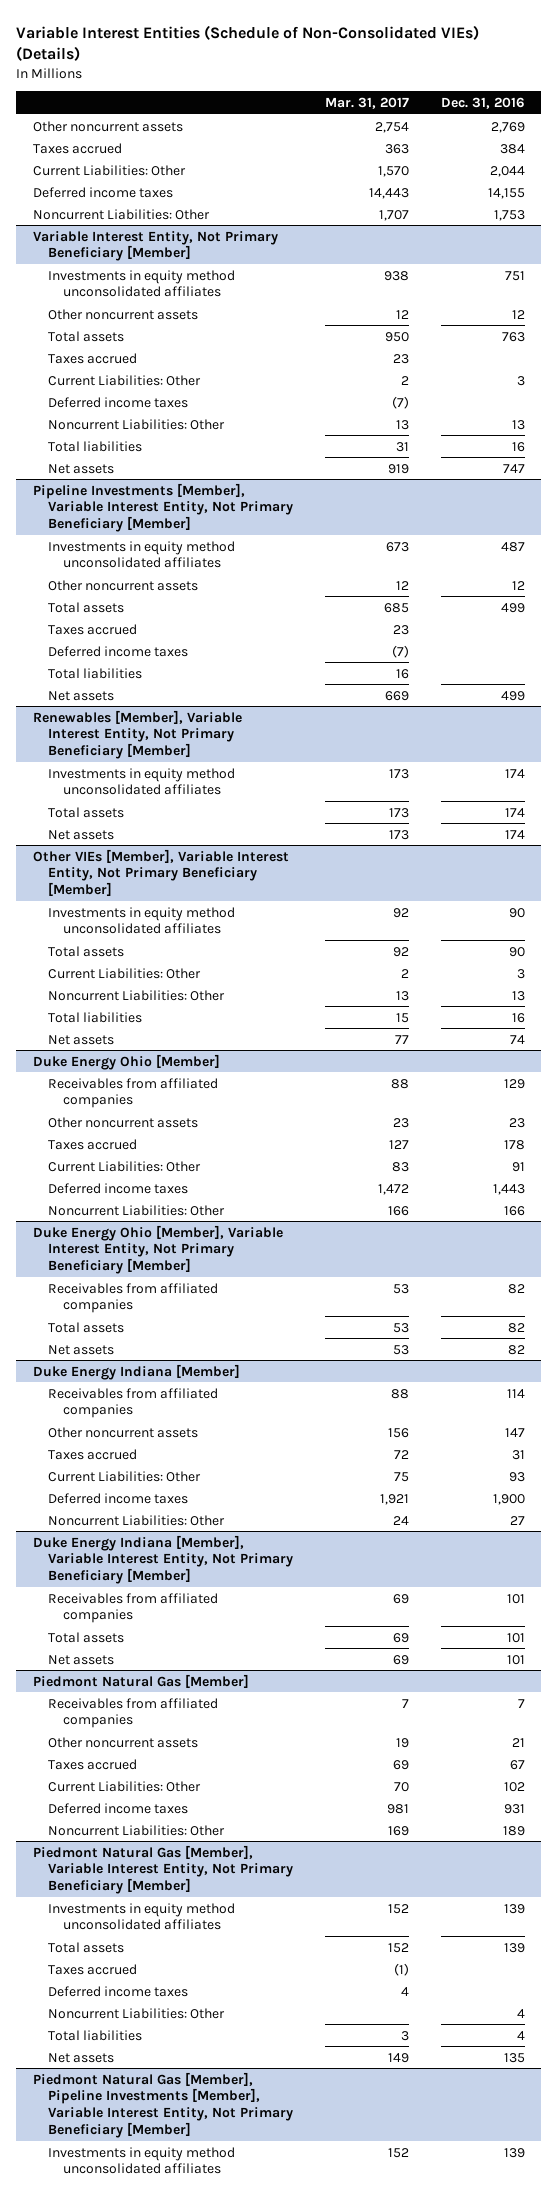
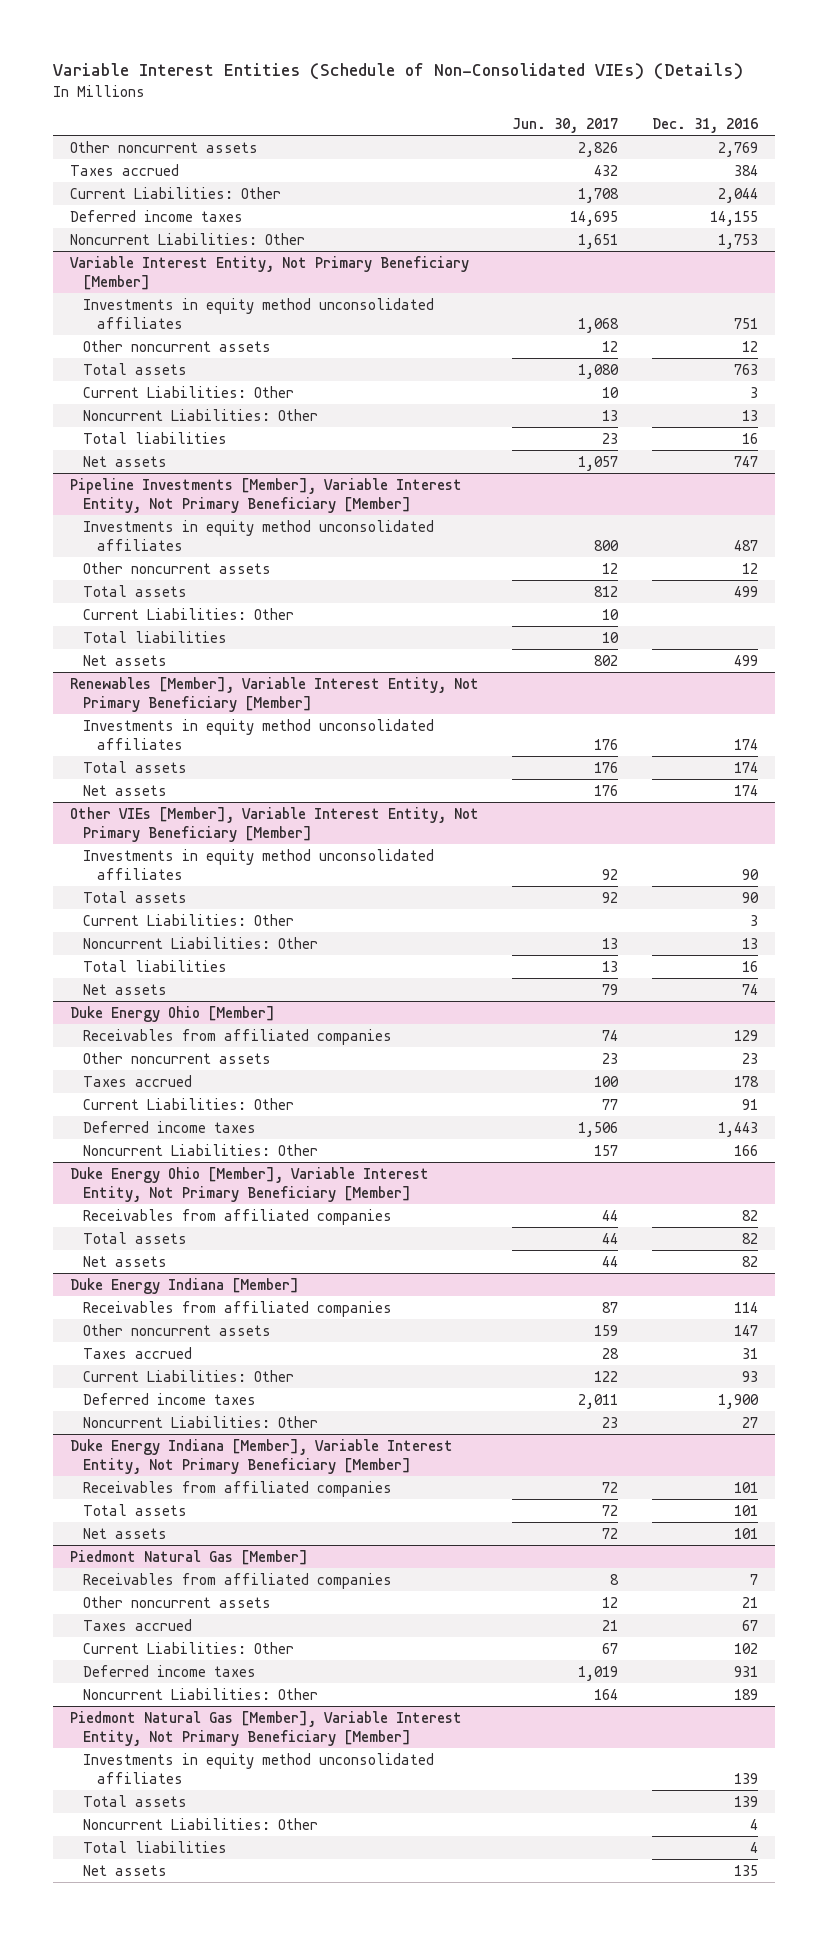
[324,96,409,109] Mar. 31, 2017 -> none
none -> [512,117,619,133] Jun. 30, 2017
[47,352,137,364] Taxes accrued -> none
[47,396,188,408] Deferred income taxes -> none
[47,623,137,635] Taxes accrued -> none
[47,645,188,657] Deferred income taxes -> none
none -> [83,607,295,620] Current Liabilities: Other
[47,1963,137,1975] Taxes accrued -> none
[47,1985,188,1997] Deferred income taxes -> none
[32,2071,293,2138] Piedmont Natural Gas [Member], Pipeline Investments [Member], Variable Interest Entity, Not Primary Beneficiary [Member] -> none
[47,2146,235,2175] Investments in equity method unconsolidated affiliates -> none

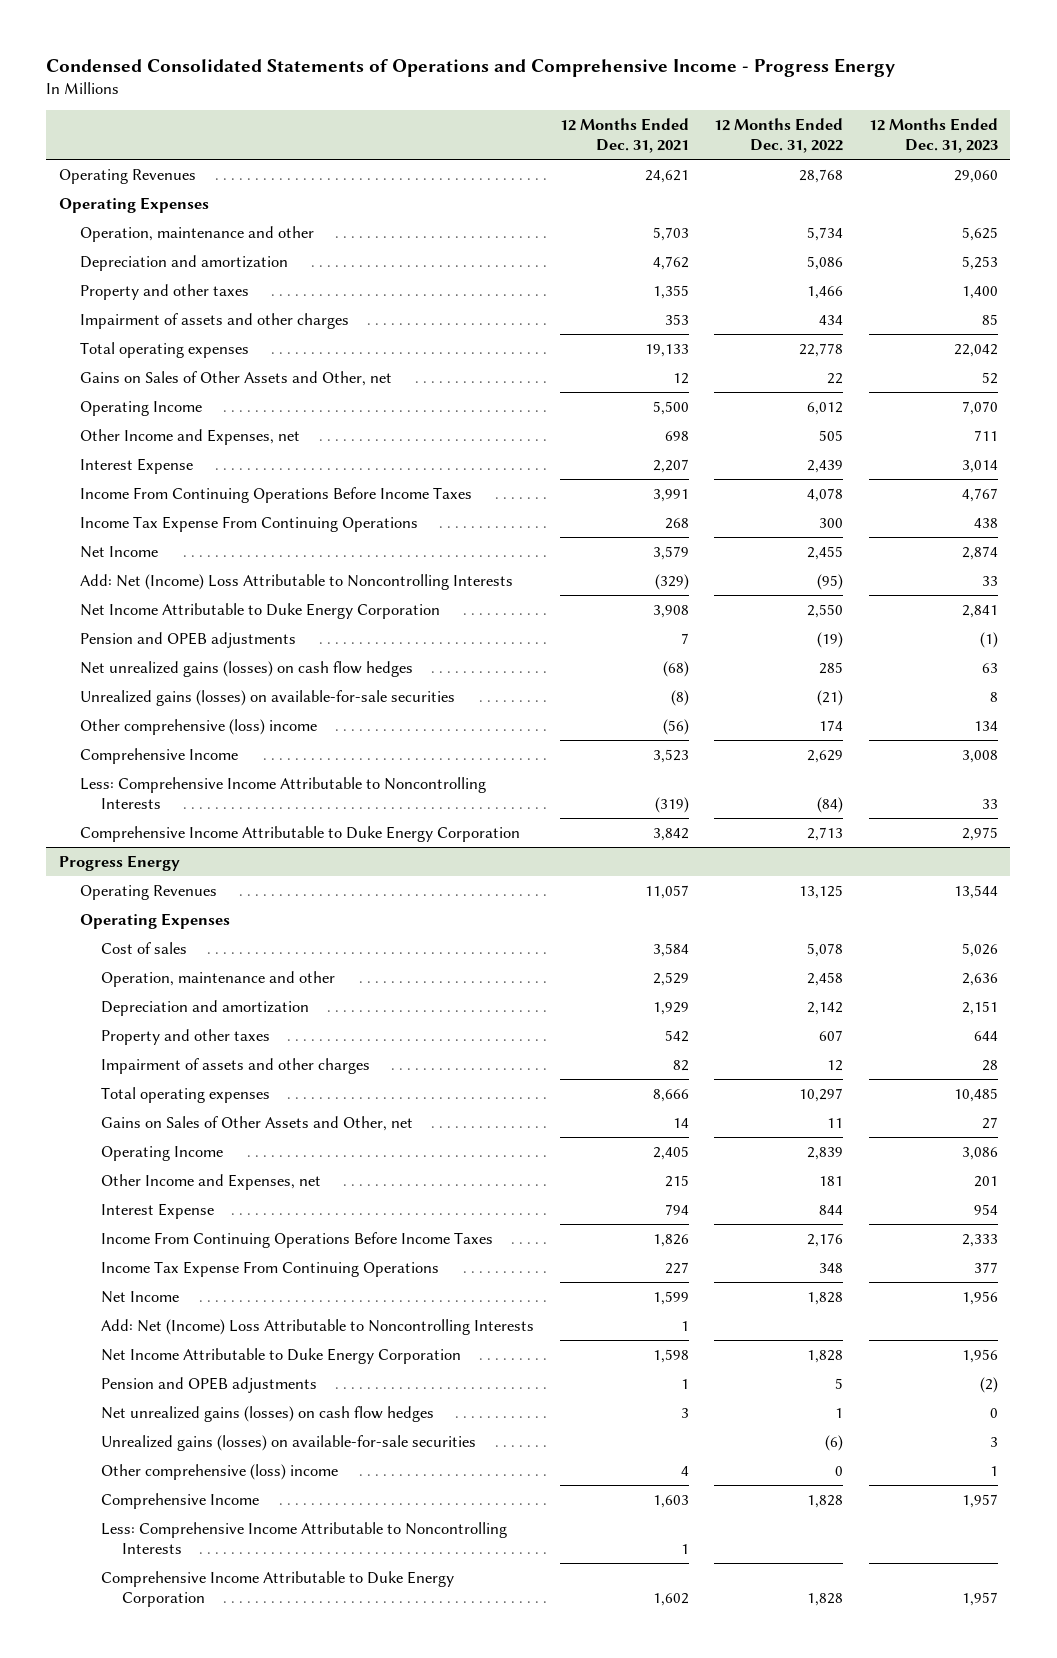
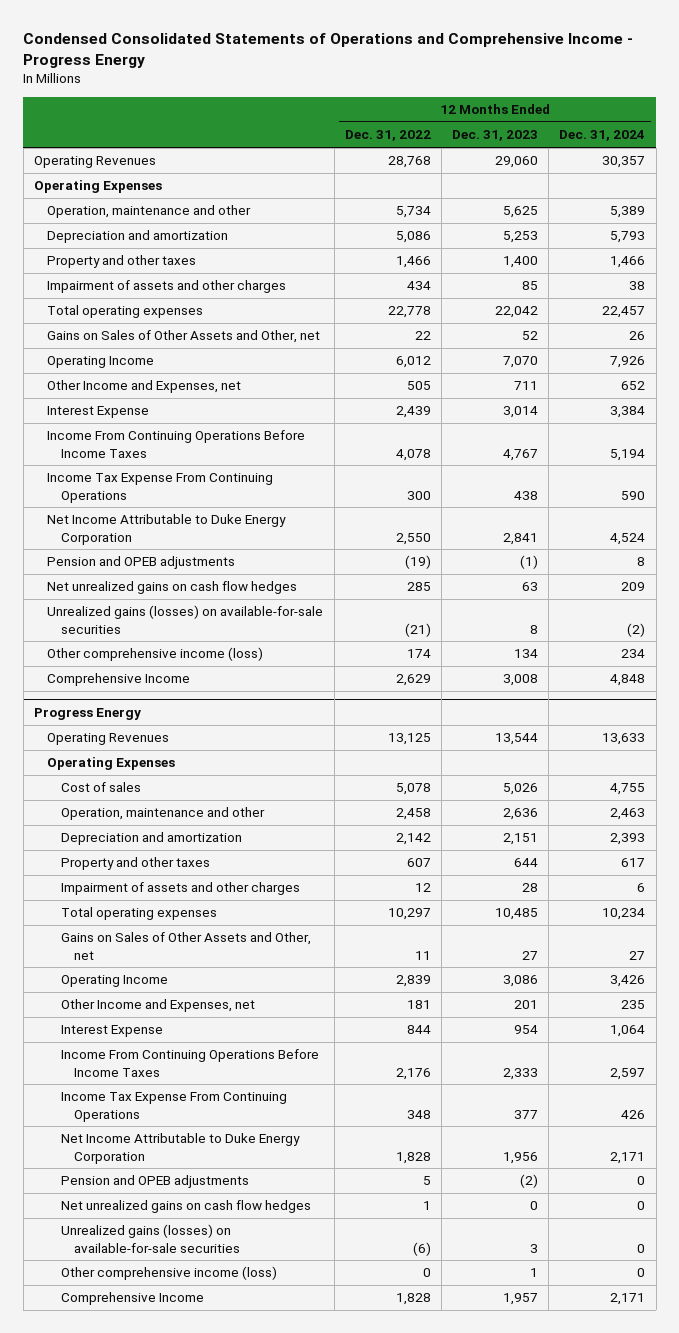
[559,117,689,154] 12 Months Ended Dec. 31, 2021 -> none
none -> [559,130,646,142] Dec. 31, 2024
[80,545,159,558] Net Income -> none
[80,573,514,590] Add: Net (Income) Loss Attributable to Noncontrolling Interests -> none
[80,660,414,677] Net unrealized gains (losses) on cash flow hedges -> [47,581,298,595] Net unrealized gains on cash flow hedges
[80,718,318,735] Other comprehensive (loss) income -> [47,647,264,662] Other comprehensive income (loss)
[80,776,487,810] Less: Comprehensive Income Attributable to Noncontrolling Interests -> none
[80,825,521,842] Comprehensive Income Attributable to Duke Energy Corporation -> none
[101,1290,180,1303] Net Income -> none
[101,1318,535,1335] Add: Net (Income) Loss Attributable to Noncontrolling Interests -> none
[101,1405,435,1422] Net unrealized gains (losses) on cash flow hedges -> [60,1200,311,1214] Net unrealized gains on cash flow hedges
[101,1463,339,1480] Other comprehensive (loss) income -> [60,1266,277,1281] Other comprehensive income (loss)
[101,1521,508,1555] Less: Comprehensive Income Attributable to Noncontrolling Interests -> none
[101,1570,455,1608] Comprehensive Income Attributable to Duke Energy Corporation -> none

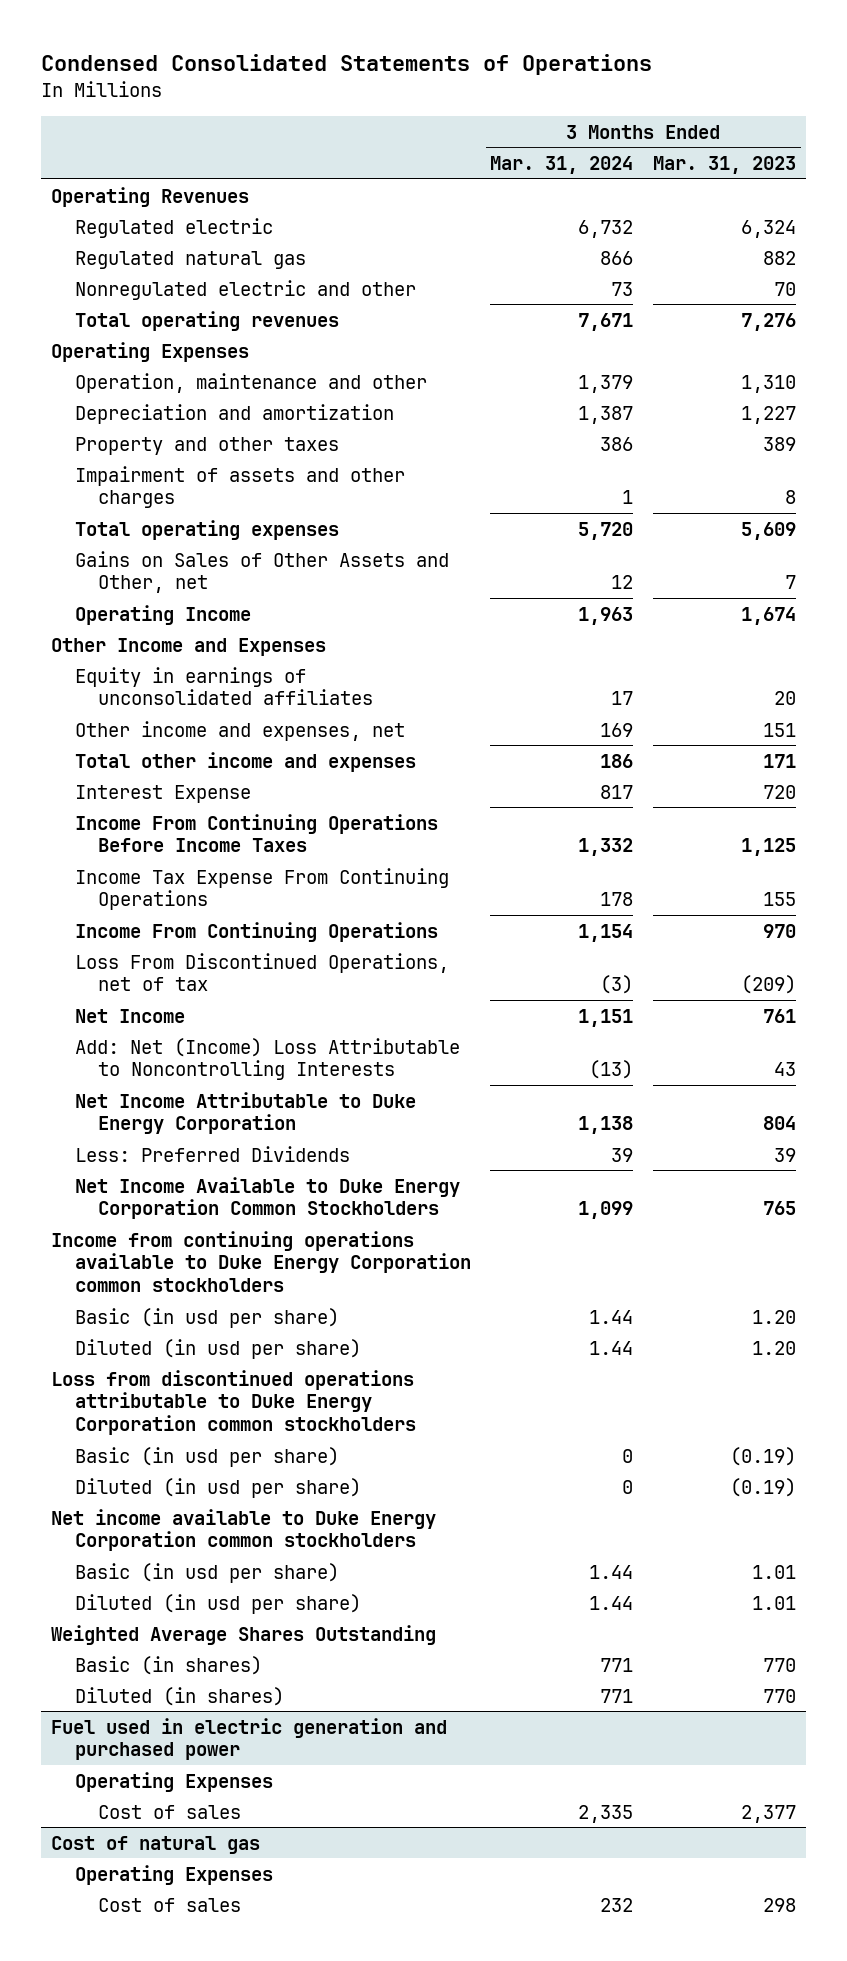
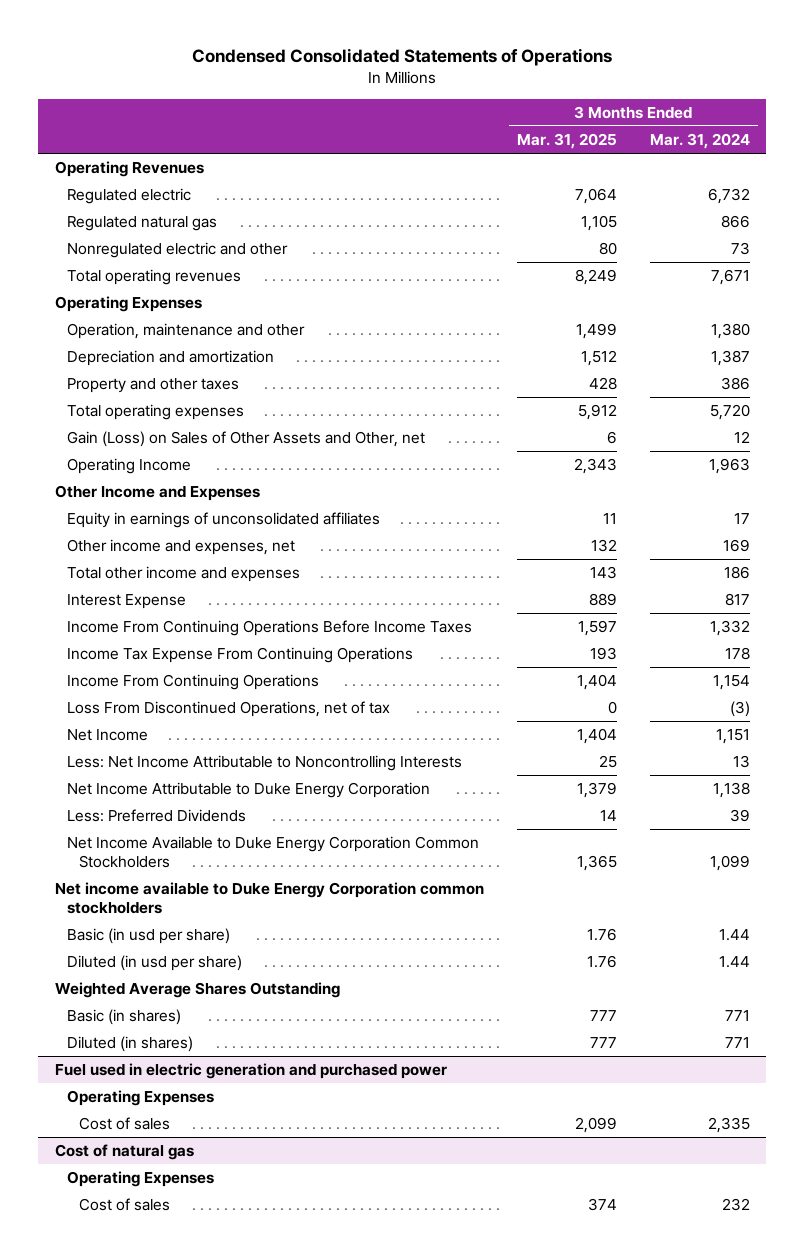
[653,155,797,174] Mar. 31, 2023 -> none
none -> [516,133,617,150] Mar. 31, 2025
[578,374,634,393] 1,379 -> [710,323,750,340] 1,380
[74,465,405,509] Impairment of assets and other charges -> none
[74,550,449,594] Gains on Sales of Other Assets and Other, net -> [66,431,425,448] Gain (Loss) on Sales of Other Assets and Other, net
[74,1037,460,1081] Add: Net (Income) Loss Attributable to Noncontrolling Interests -> [66,755,462,772] Less: Net Income Attributable to Noncontrolling Interests
[589,1060,634,1080] (13) -> [732,755,750,769] 13
[51,1230,471,1293] Income from continuing operations available to Duke Energy Corporation common stockholders -> none
[74,1307,339,1328] Basic (in usd per share) -> none
[74,1338,361,1359] Diluted (in usd per share) -> none
[51,1369,416,1436] Loss from discontinued operations attributable to Duke Energy Corporation common stockholders -> none
[74,1446,339,1467] Basic (in usd per share) -> none
[74,1477,361,1498] Diluted (in usd per share) -> none

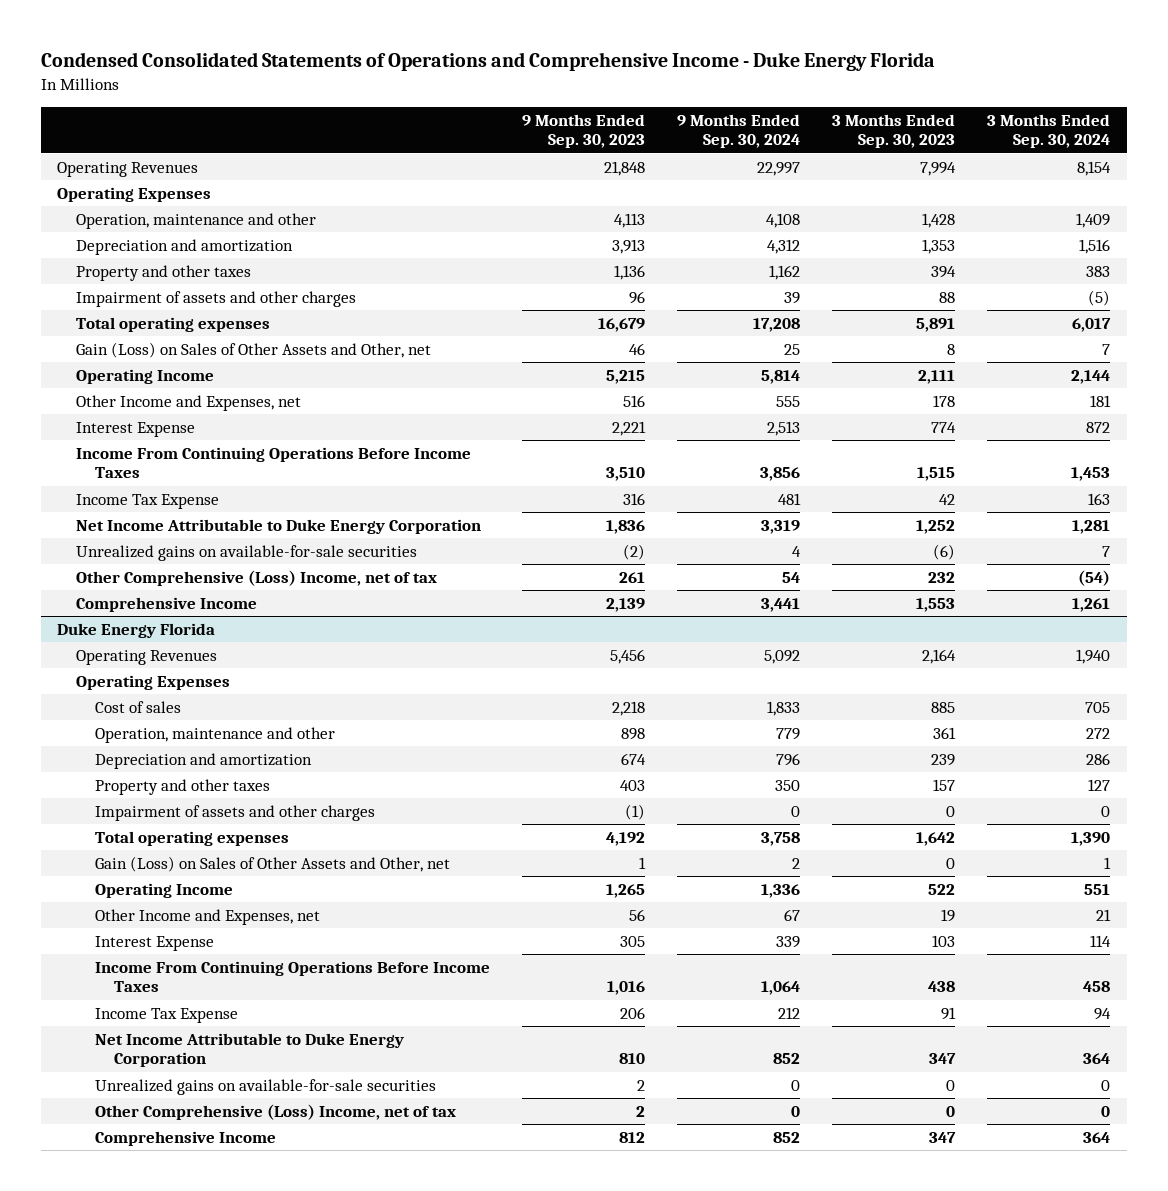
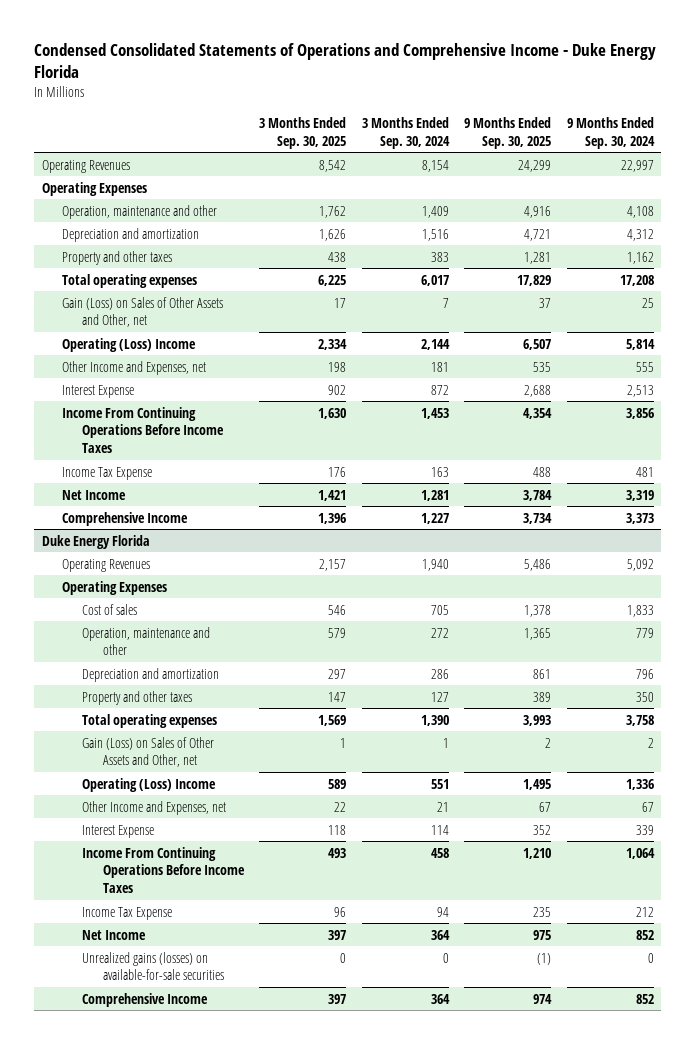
[522,113,646,149] 9 Months Ended Sep. 30, 2023 -> none
[832,113,956,149] 3 Months Ended Sep. 30, 2023 -> none
none -> [259,116,347,149] 3 Months Ended Sep. 30, 2025
none -> [464,116,552,149] 9 Months Ended Sep. 30, 2025
[76,290,357,307] Impairment of assets and other charges -> none
[76,368,215,384] Operating Income -> [61,337,196,352] Operating (Loss) Income
[76,544,418,561] Unrealized gains on available-for-sale securities -> none
[76,569,438,586] Other Comprehensive (Loss) Income, net of tax -> none
[76,518,482,534] Net Income Attributable to Duke Energy Corporation -> [61,489,126,500] Net Income
[761,597,801,612] 3,441 -> [625,512,654,524] 3,373
[1072,597,1111,612] 1,261 -> [420,512,449,524] 1,227
[95,804,376,821] Impairment of assets and other charges -> none
[95,882,234,898] Operating Income -> [82,777,217,792] Operating (Loss) Income
[95,1103,457,1120] Other Comprehensive (Loss) Income, net of tax -> none
[95,1032,405,1068] Net Income Attributable to Duke Energy Corporation -> [82,929,147,940] Net Income
[95,1078,437,1095] Unrealized gains on available-for-sale securities -> [82,951,224,981] Unrealized gains (losses) on available-for-sale securities

